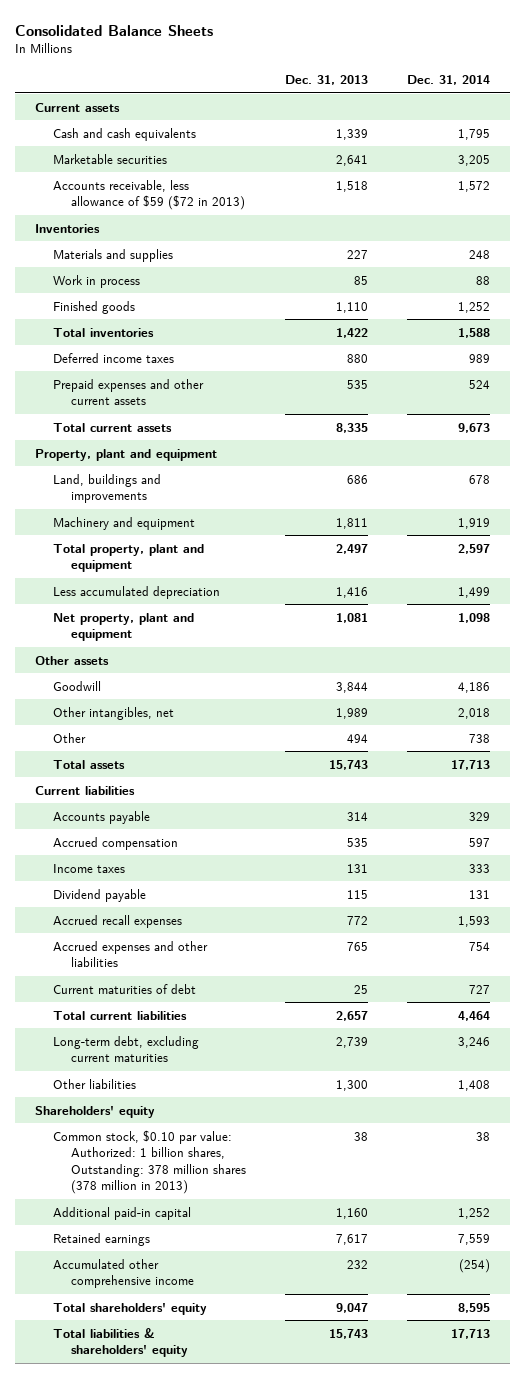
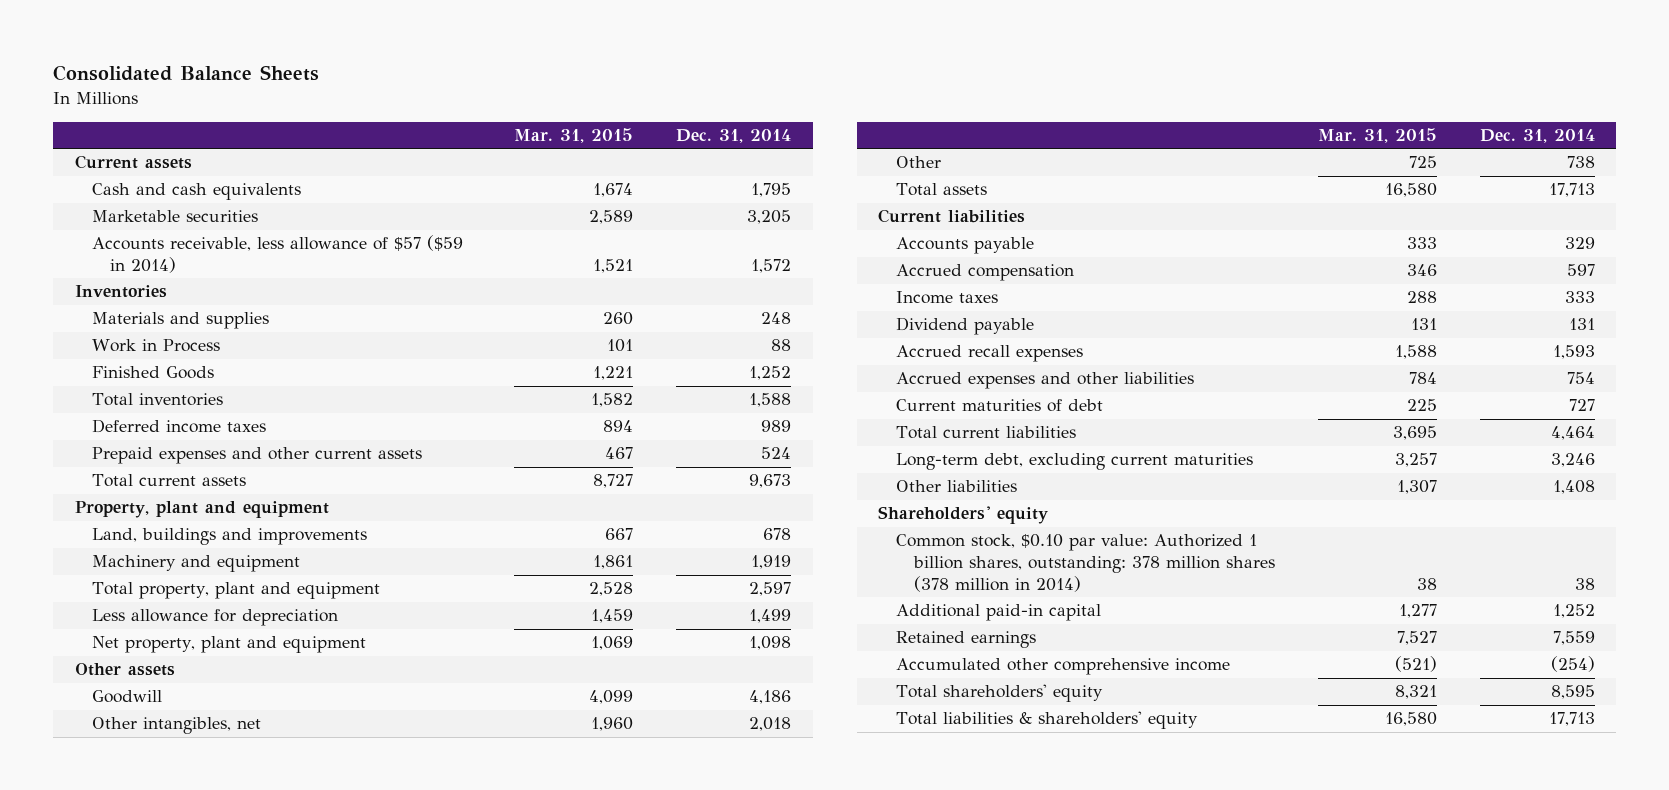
[285,75,369,86] Dec. 31, 2013 -> none
none -> [514,128,634,144] Mar. 31, 2015
[52,179,245,211] Accounts receivable, less allowance of $59 ($72 in 2013) -> [92,235,464,274] Accounts receivable, less allowance of $57 ($59 in 2014)
[52,274,140,288] Work in process -> [92,339,221,353] Work in Process
[52,300,135,314] Finished goods -> [92,366,215,380] Finished Goods
[52,585,220,599] Less accumulated depreciation -> [92,609,339,627] Less allowance for depreciation
[52,1129,246,1195] Common stock, $0.10 par value: Authorized: 1 billion shares, Outstanding: 378 million shares (378 million in 2013) -> [895,534,1275,592] Common stock, $0.10 par value: Authorized 1 billion shares, outstanding: 378 million shares (378 million in 2014)

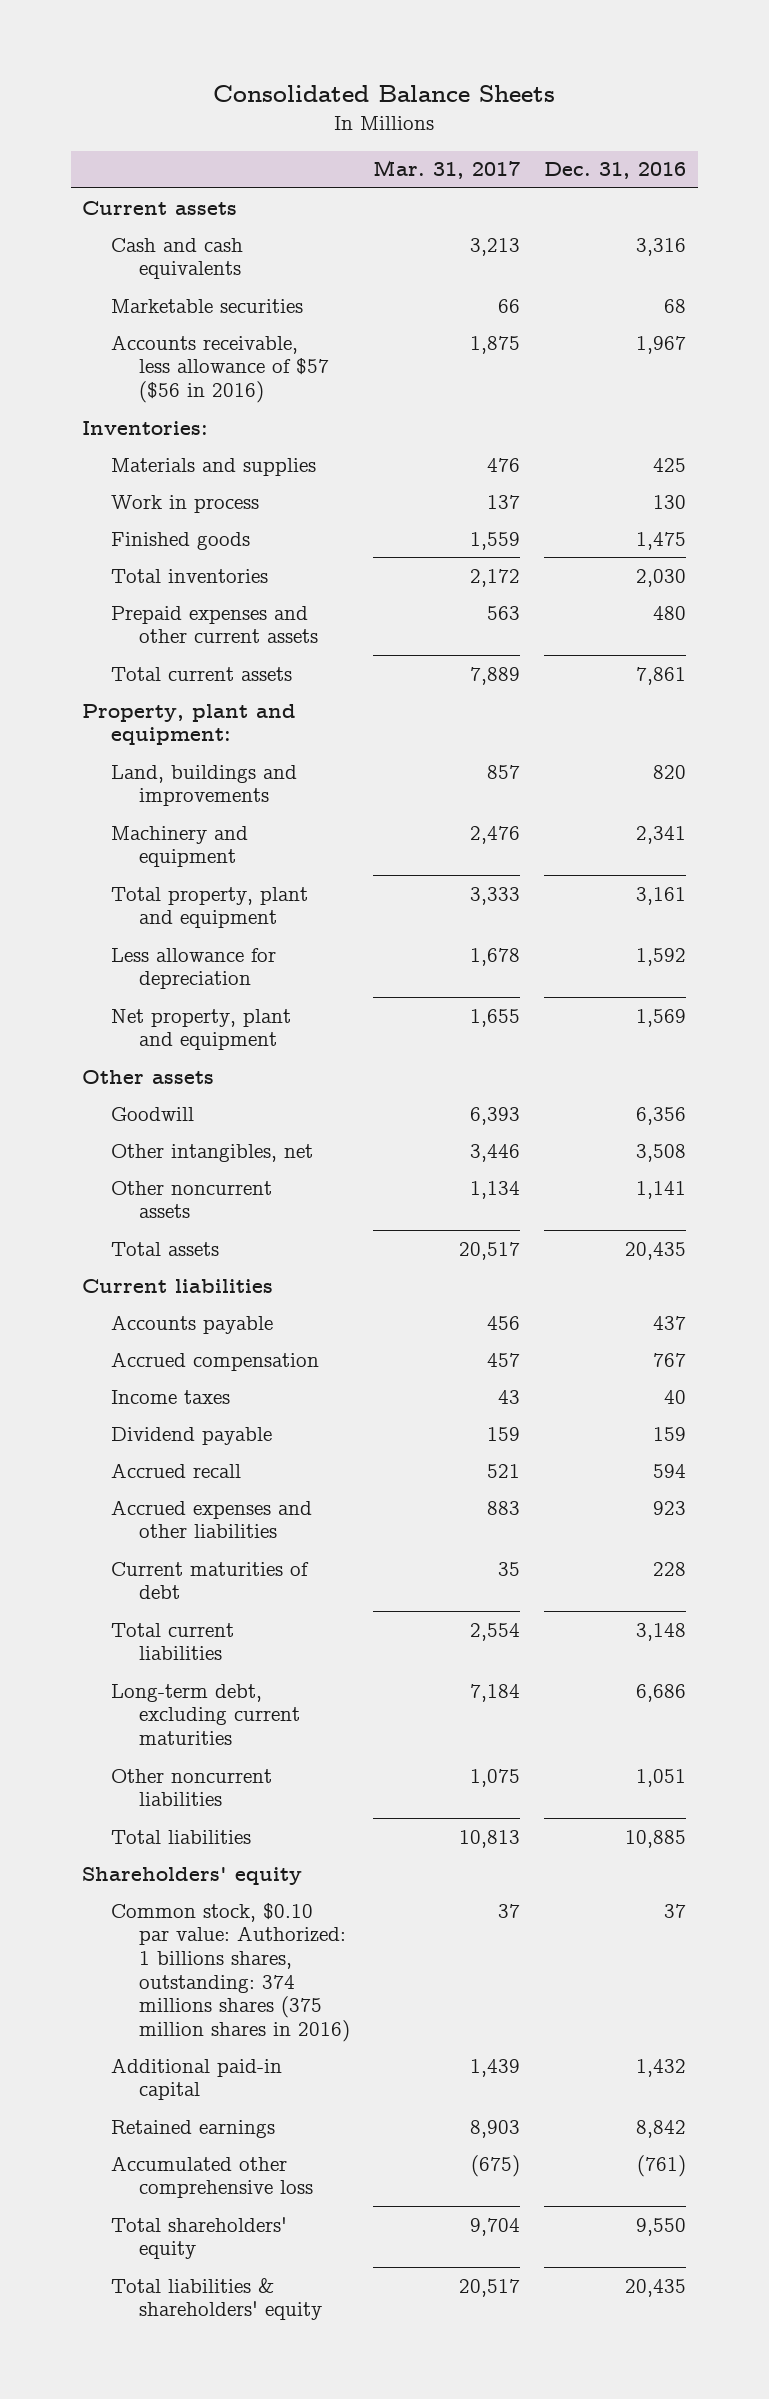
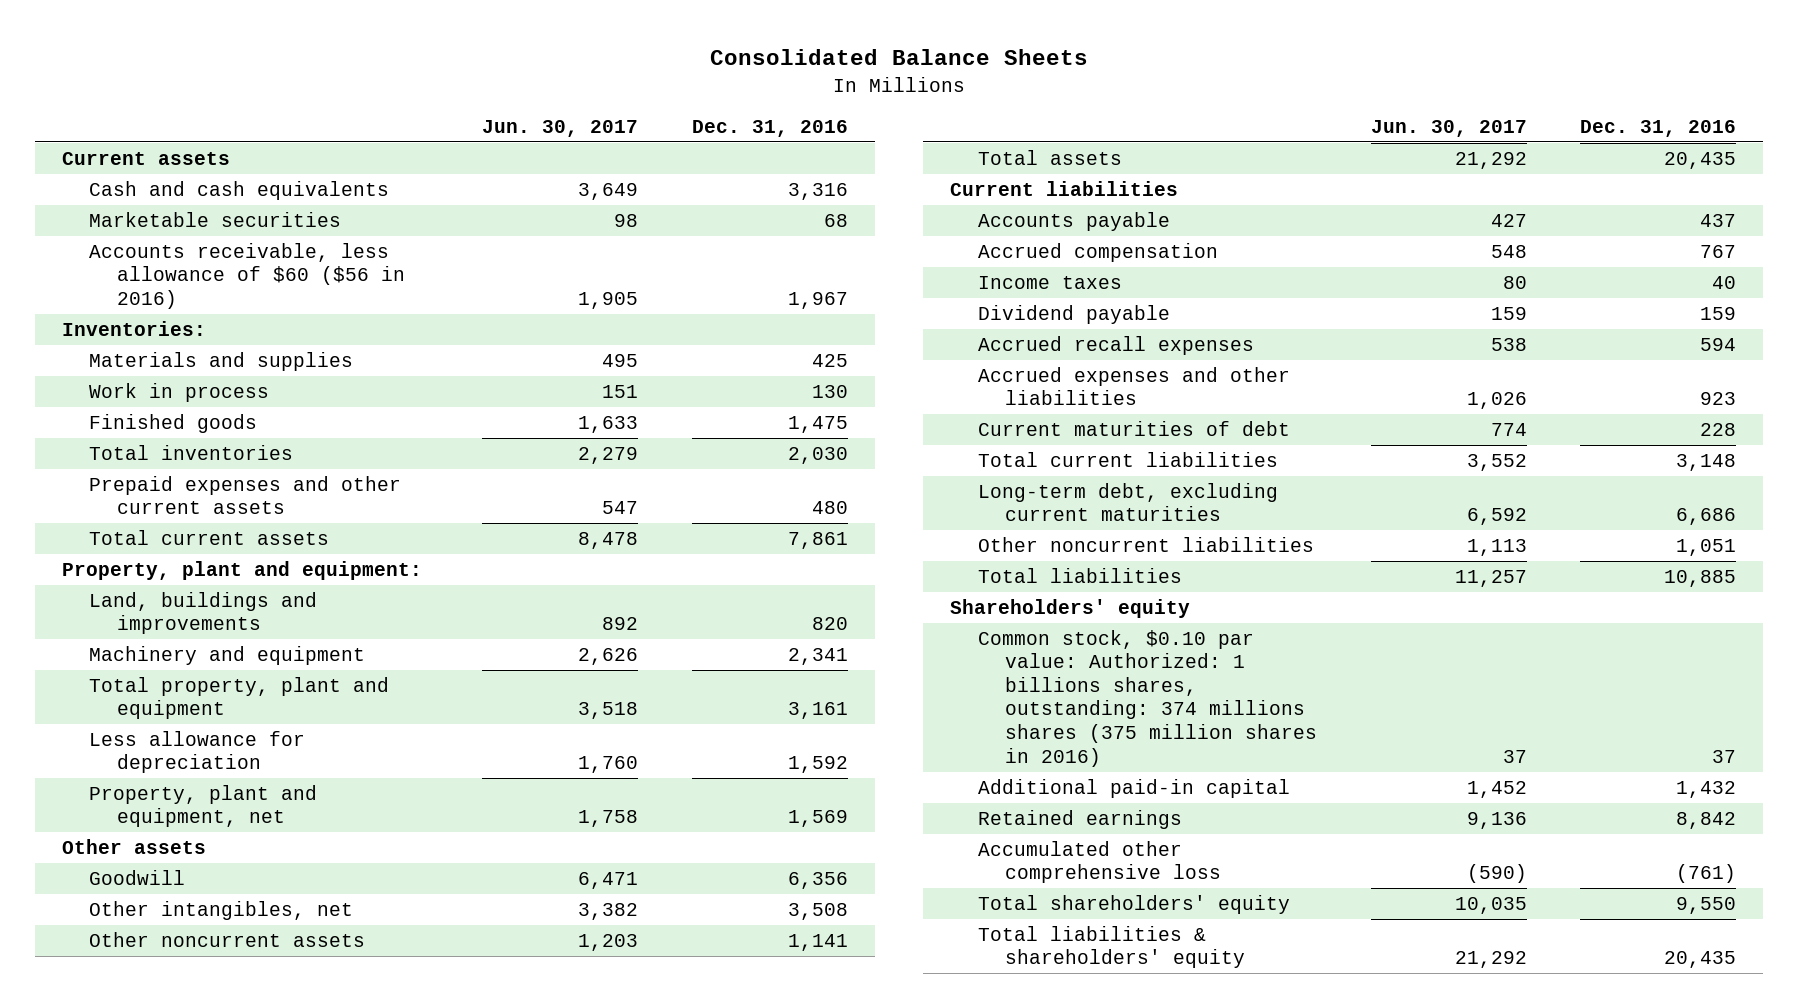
[373,160,521,180] Mar. 31, 2017 -> none
none -> [482,119,639,137] Jun. 30, 2017
[110,334,329,403] Accounts receivable, less allowance of $57 ($56 in 2016) -> [89,242,405,309] Accounts receivable, less allowance of $60 ($56 in 2016)
[110,1008,291,1051] Net property, plant and equipment -> [89,784,318,828] Property, plant and equipment, net
[110,1462,241,1478] Accrued recall -> [977,335,1254,355] Accrued recall expenses

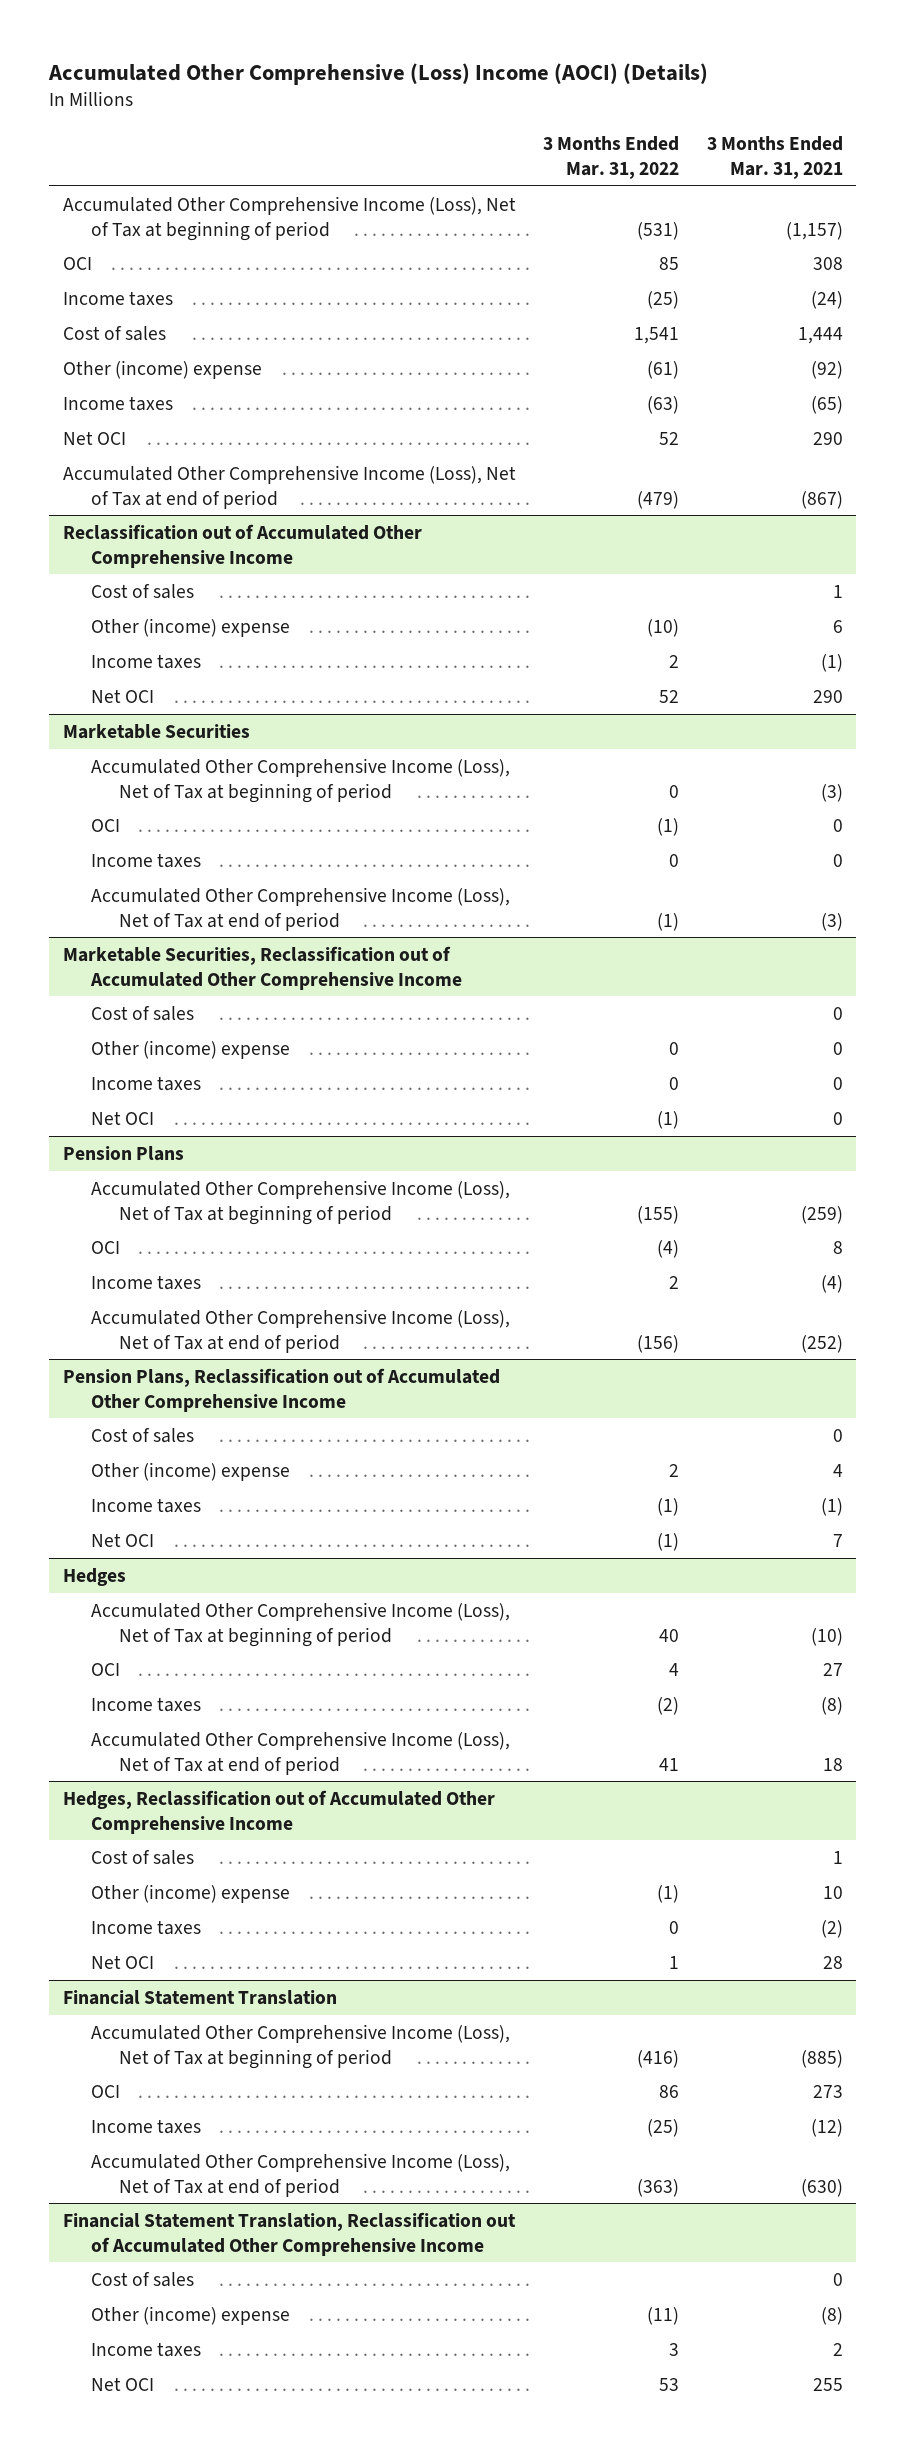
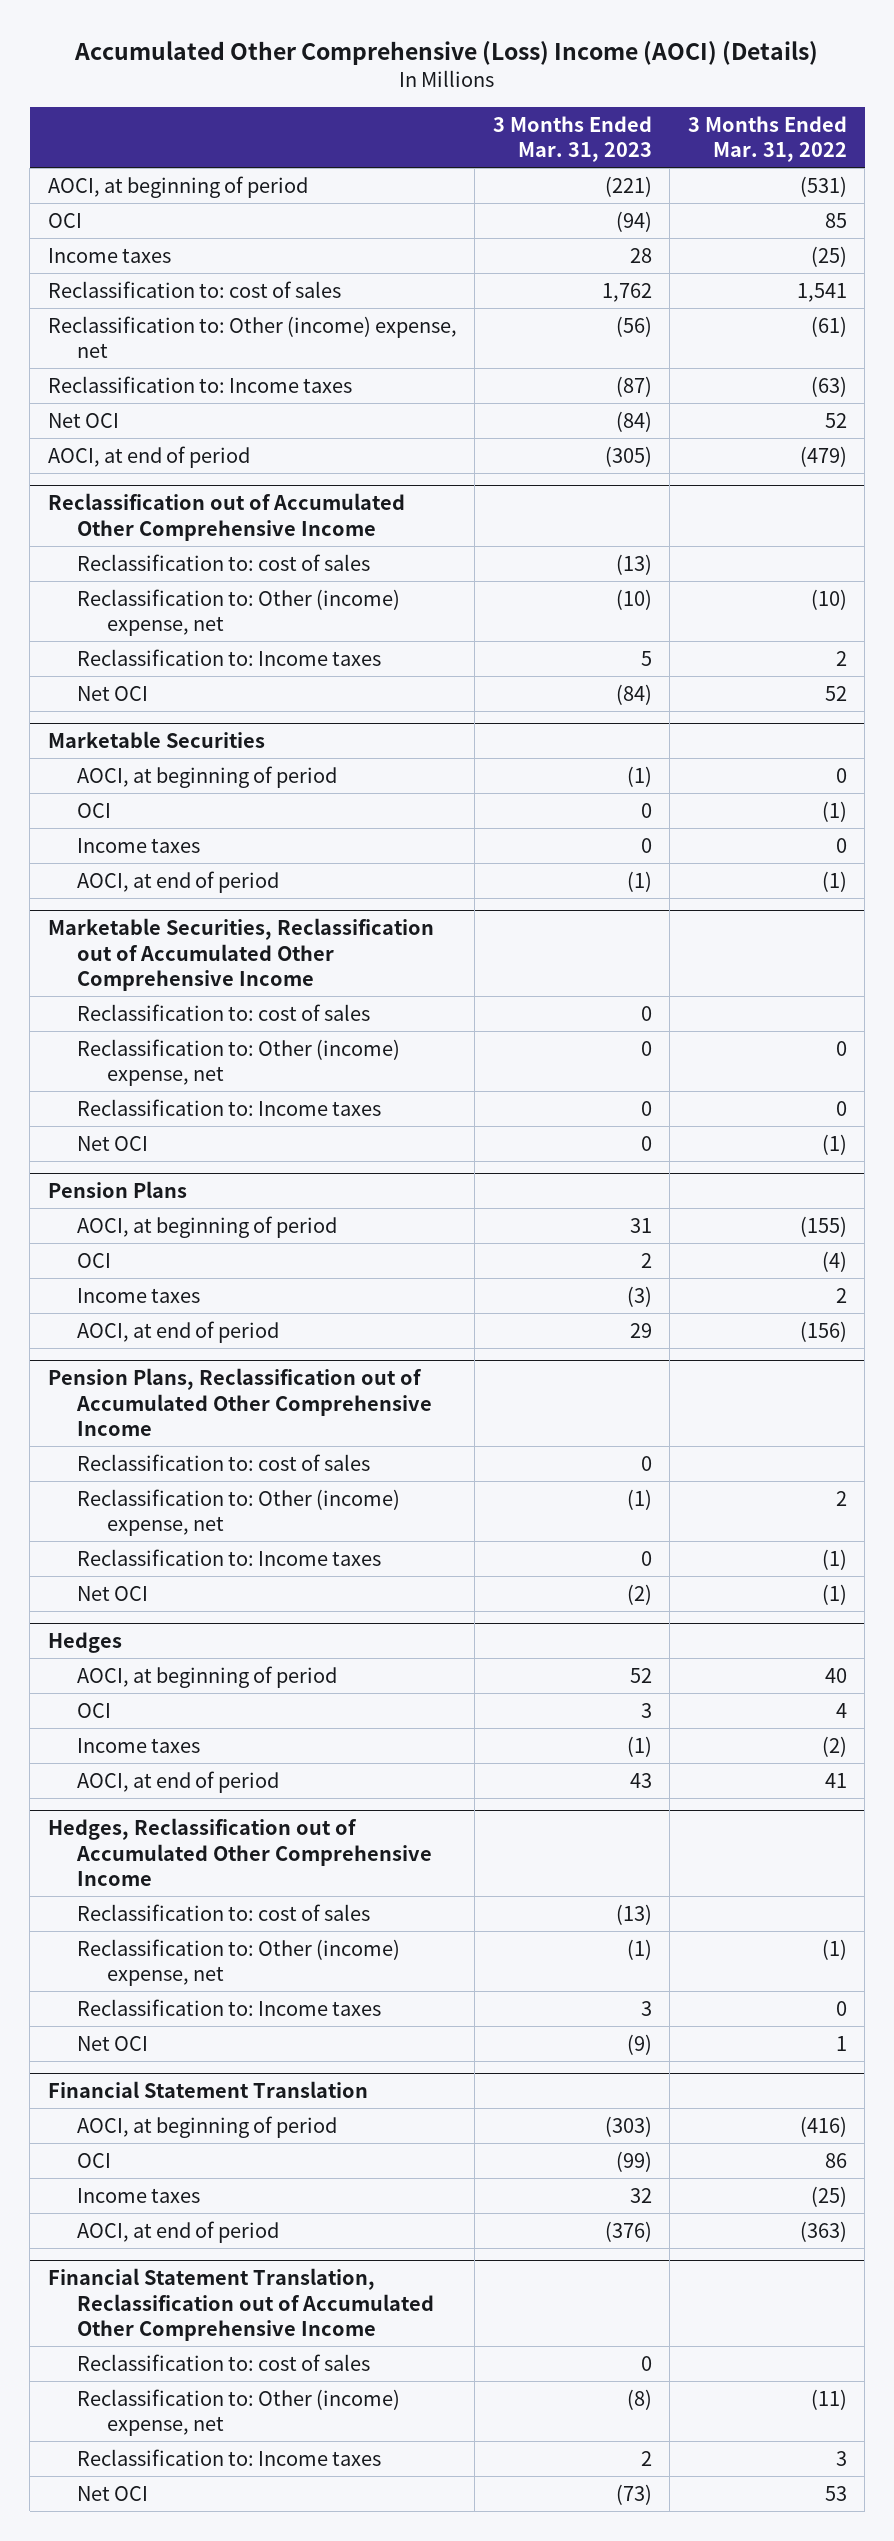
[706,135,843,179] 3 Months Ended Mar. 31, 2021 -> none
none -> [492,115,652,163] 3 Months Ended Mar. 31, 2023
[63,195,517,241] Accumulated Other Comprehensive Income (Loss), Net of Tax at beginning of period -> [47,175,308,198] AOCI, at beginning of period
[63,325,167,341] Cost of sales -> [47,280,341,298] Reclassification to: cost of sales
[63,359,263,379] Other (income) expense -> [47,315,457,359] Reclassification to: Other (income) expense, net
[63,395,174,411] Income taxes -> [47,375,352,393] Reclassification to: Income taxes
[63,464,517,509] Accumulated Other Comprehensive Income (Loss), Net of Tax at end of period -> [47,445,250,468] AOCI, at end of period
[90,583,194,599] Cost of sales -> [77,553,371,571] Reclassification to: cost of sales
[90,617,290,637] Other (income) expense -> [77,588,401,637] Reclassification to: Other (income) expense, net
[90,653,201,669] Income taxes -> [77,648,382,666] Reclassification to: Income taxes
[90,757,510,803] Accumulated Other Comprehensive Income (Loss), Net of Tax at beginning of period -> [77,765,338,788] AOCI, at beginning of period
[90,886,510,931] Accumulated Other Comprehensive Income (Loss), Net of Tax at end of period -> [77,870,280,893] AOCI, at end of period
[90,1005,194,1021] Cost of sales -> [77,1003,371,1021] Reclassification to: cost of sales
[90,1039,290,1059] Other (income) expense -> [77,1038,401,1087] Reclassification to: Other (income) expense, net
[90,1075,201,1091] Income taxes -> [77,1098,382,1116] Reclassification to: Income taxes
[90,1179,510,1225] Accumulated Other Comprehensive Income (Loss), Net of Tax at beginning of period -> [77,1215,338,1238] AOCI, at beginning of period
[90,1308,510,1353] Accumulated Other Comprehensive Income (Loss), Net of Tax at end of period -> [77,1320,280,1343] AOCI, at end of period
[90,1427,194,1443] Cost of sales -> [77,1453,371,1471] Reclassification to: cost of sales
[90,1461,290,1481] Other (income) expense -> [77,1488,401,1537] Reclassification to: Other (income) expense, net
[90,1497,201,1513] Income taxes -> [77,1548,382,1566] Reclassification to: Income taxes
[90,1601,510,1647] Accumulated Other Comprehensive Income (Loss), Net of Tax at beginning of period -> [77,1665,338,1688] AOCI, at beginning of period
[90,1730,510,1775] Accumulated Other Comprehensive Income (Loss), Net of Tax at end of period -> [77,1770,280,1793] AOCI, at end of period
[90,1849,194,1865] Cost of sales -> [77,1903,371,1921] Reclassification to: cost of sales
[90,1883,290,1903] Other (income) expense -> [77,1938,401,1987] Reclassification to: Other (income) expense, net
[90,1919,201,1935] Income taxes -> [77,1998,382,2016] Reclassification to: Income taxes
[90,2023,510,2069] Accumulated Other Comprehensive Income (Loss), Net of Tax at beginning of period -> [77,2115,338,2138] AOCI, at beginning of period
[90,2152,510,2197] Accumulated Other Comprehensive Income (Loss), Net of Tax at end of period -> [77,2220,280,2243] AOCI, at end of period
[90,2271,194,2287] Cost of sales -> [77,2353,371,2371] Reclassification to: cost of sales
[90,2305,290,2325] Other (income) expense -> [77,2388,401,2437] Reclassification to: Other (income) expense, net
[90,2341,201,2357] Income taxes -> [77,2448,382,2466] Reclassification to: Income taxes

